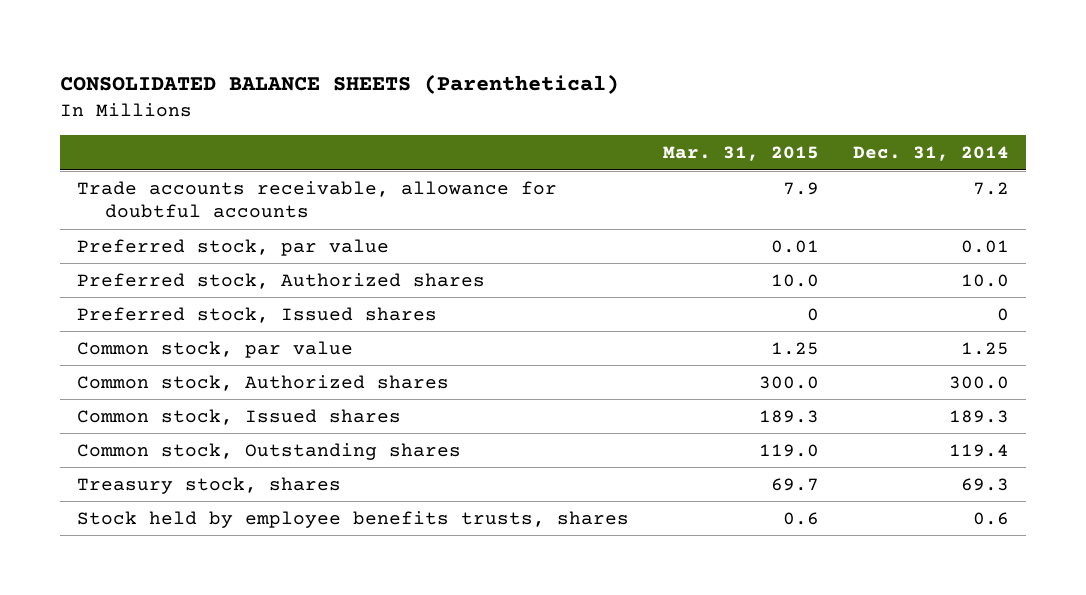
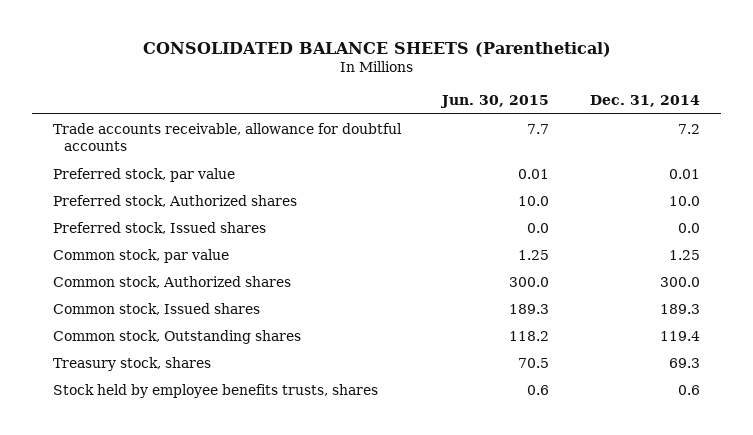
[663,146,820,162] Mar. 31, 2015 -> none
none -> [440,95,550,109] Jun. 30, 2015
[997,307,1010,321] 0 -> [678,222,701,233] 0.0

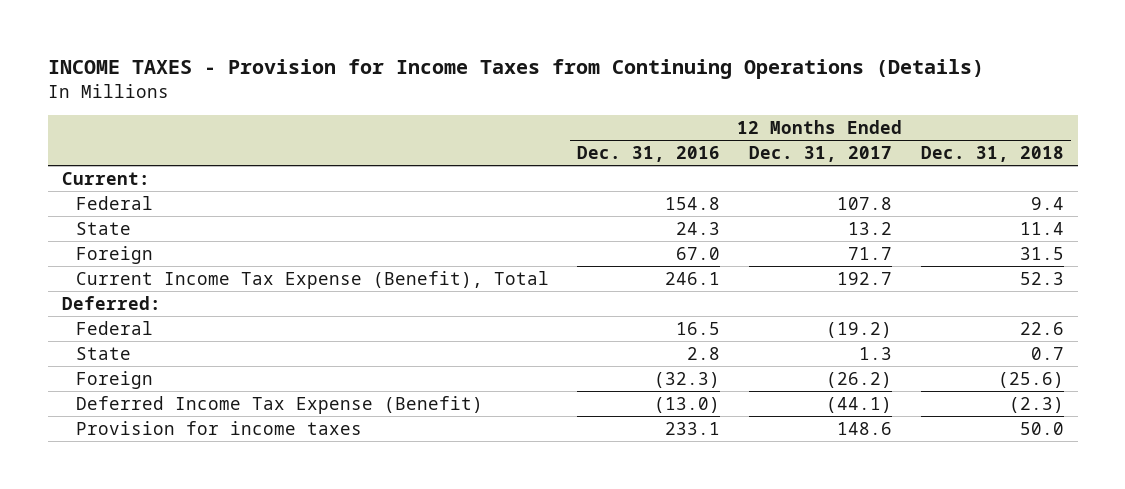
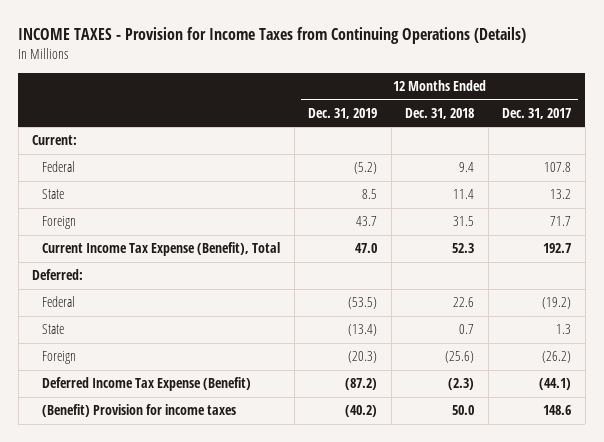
[577,145,721,162] Dec. 31, 2016 -> none
none -> [308,107,378,119] Dec. 31, 2019
[75,420,362,435] Provision for income taxes -> [42,404,237,418] (Benefit) Provision for income taxes

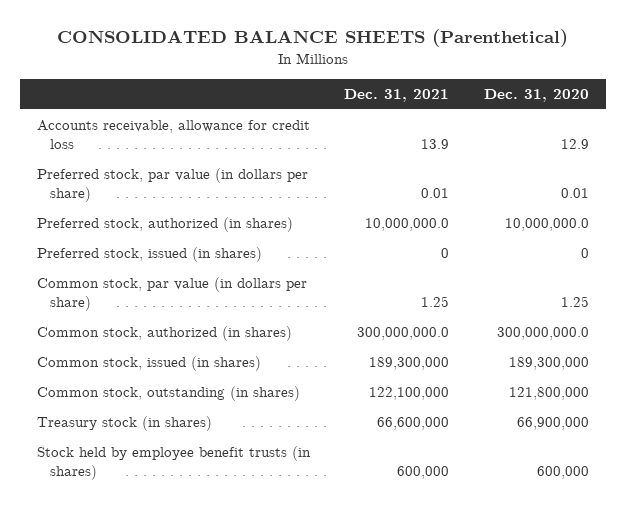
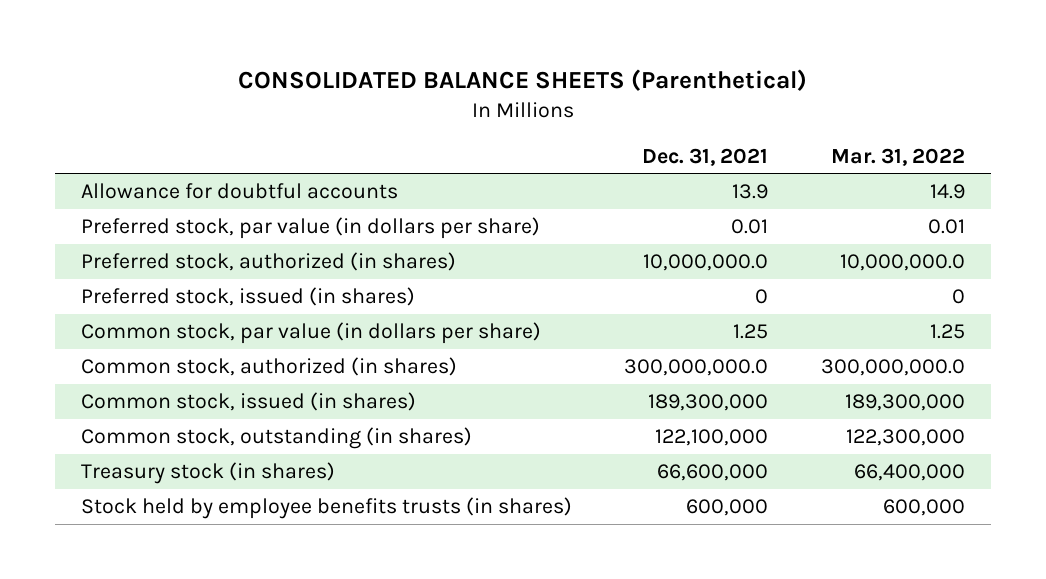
[483,88,589,102] Dec. 31, 2020 -> none
none -> [830,147,965,166] Mar. 31, 2022
[37,120,311,150] Accounts receivable, allowance for credit loss -> [81,183,399,200] Allowance for doubtful accounts
[37,446,312,481] Stock held by employee benefit trusts (in shares) -> [81,497,573,520] Stock held by employee benefits trusts (in shares)

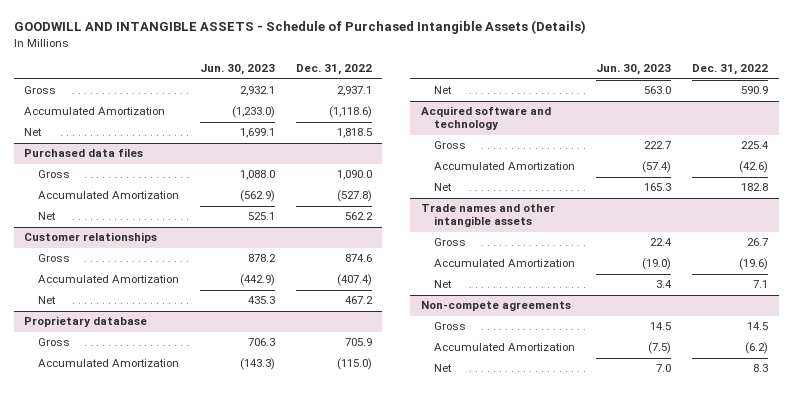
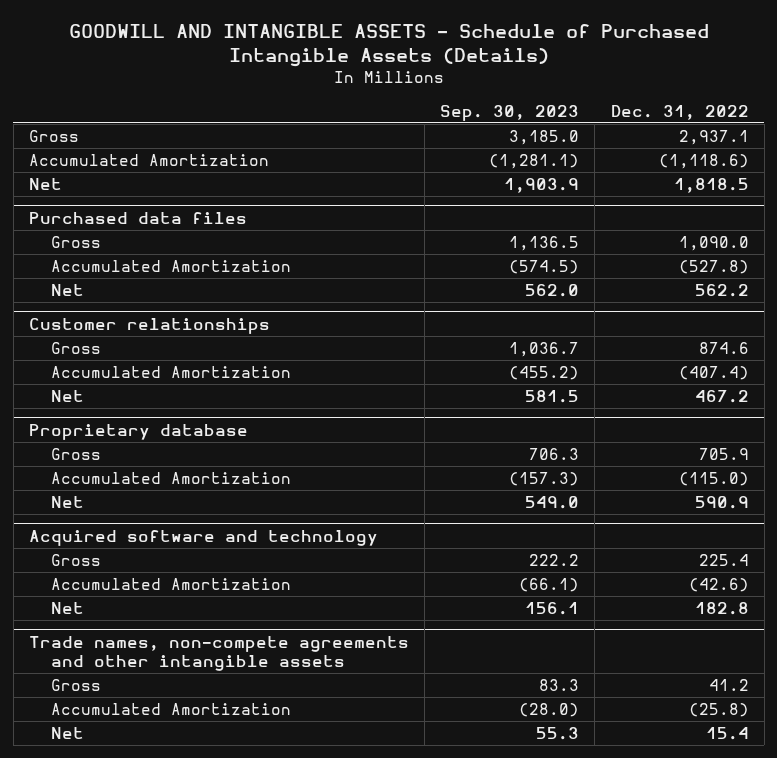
[199,64,275,76] Jun. 30, 2023 -> none
none -> [440,104,580,121] Sep. 30, 2023
[420,301,571,312] Non-compete agreements -> none
[434,322,467,331] Gross -> none
[434,343,576,352] Accumulated Amortization -> none
[434,364,453,373] Net -> none
[420,204,555,228] Trade names and other intangible assets -> [28,635,409,672] Trade names, non-compete agreements and other intangible assets
[747,238,769,247] 26.7 -> [708,678,749,691] 41.2
[739,258,769,271] (19.6) -> [688,702,749,717] (25.8)
[753,280,769,289] 7.1 -> [705,726,749,740] 15.4

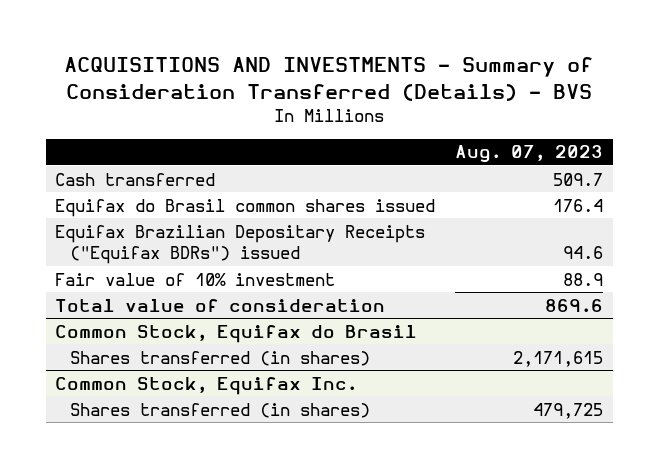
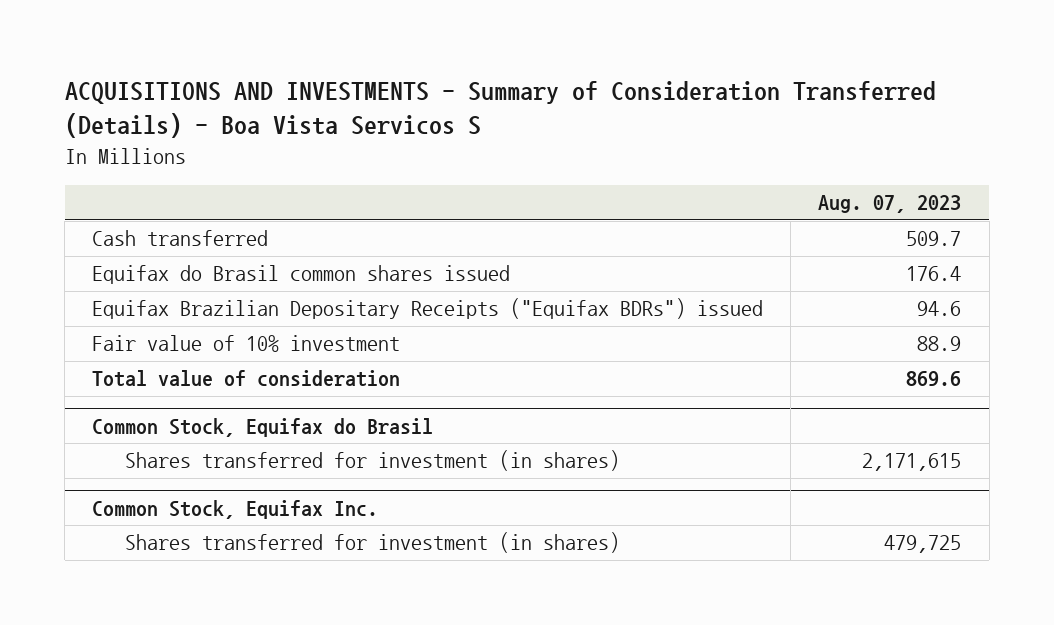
[64,57,594,101] ACQUISITIONS AND INVESTMENTS - Summary of Consideration Transferred (Details) - BVS -> [64,80,936,138] ACQUISITIONS AND INVESTMENTS - Summary of Consideration Transferred (Details) - Boa Vista Servicos S
[70,350,371,366] Shares transferred (in shares) -> [124,450,620,472] Shares transferred for investment (in shares)
[70,402,371,418] Shares transferred (in shares) -> [124,532,620,554] Shares transferred for investment (in shares)

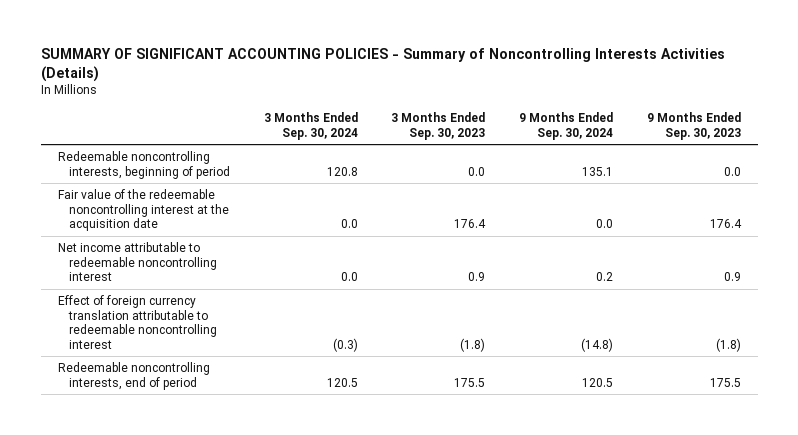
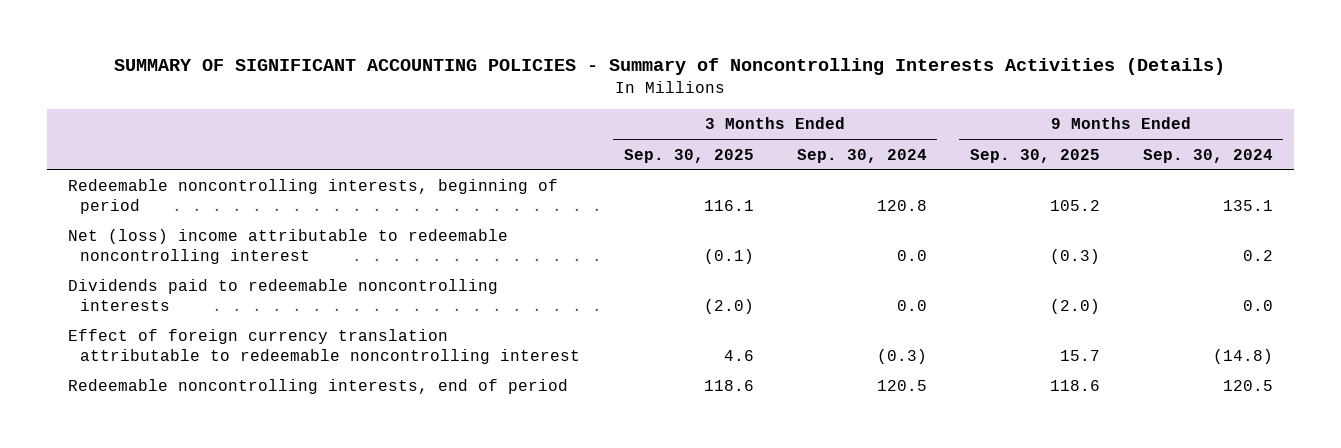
[391,111,486,140] 3 Months Ended Sep. 30, 2023 -> none
[646,111,741,140] 9 Months Ended Sep. 30, 2023 -> none
none -> [623,148,754,163] Sep. 30, 2025
none -> [969,148,1100,163] Sep. 30, 2025
[57,188,229,232] Fair value of the redeemable noncontrolling interest at the acquisition date -> none
[57,241,217,282] Net income attributable to redeemable noncontrolling interest -> [68,229,509,264] Net (loss) income attributable to redeemable noncontrolling interest
none -> [68,279,499,311] Dividends paid to redeemable noncontrolling interests

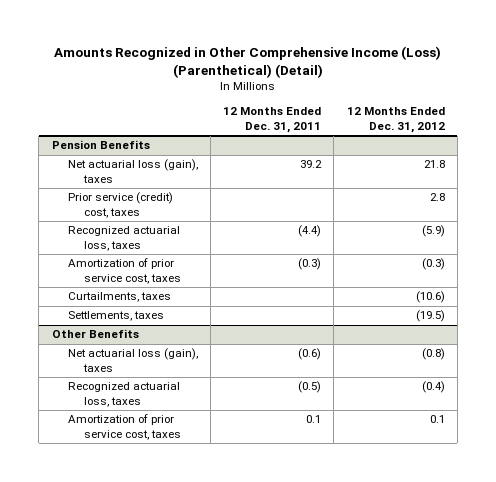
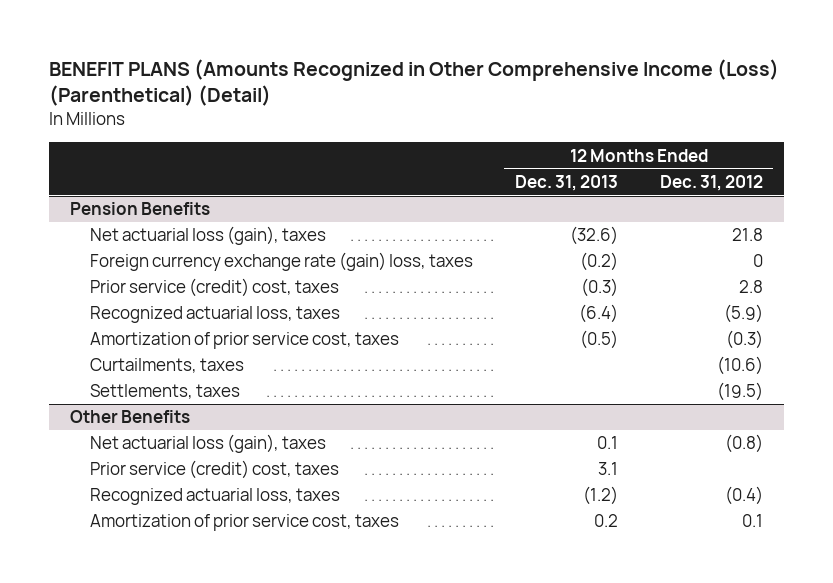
[54,45,442,78] Amounts Recognized in Other Comprehensive Income (Loss) (Parenthetical) (Detail) -> [49,58,780,107] BENEFIT PLANS (Amounts Recognized in Other Comprehensive Income (Loss) (Parenthetical) (Detail)
[223,107,322,133] 12 Months Ended Dec. 31, 2011 -> none
none -> [514,174,618,191] Dec. 31, 2013
none -> [89,252,473,272] Foreign currency exchange rate (gain) loss, taxes
none -> [89,460,339,480] Prior service (credit) cost, taxes

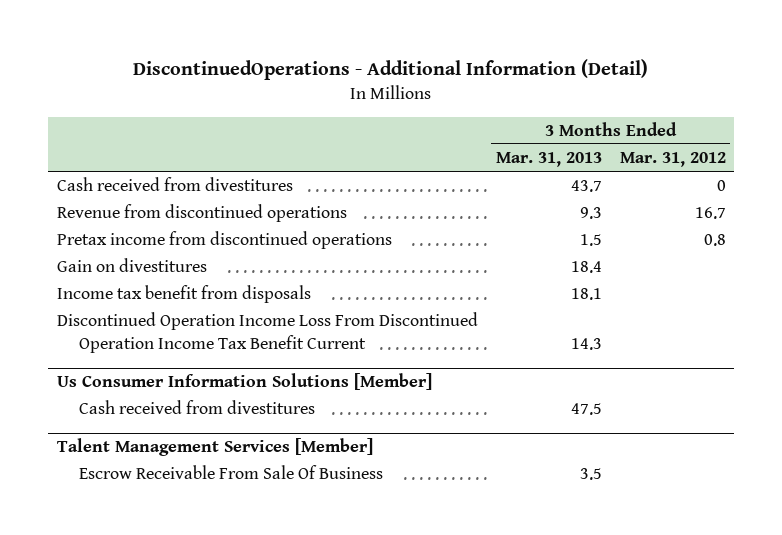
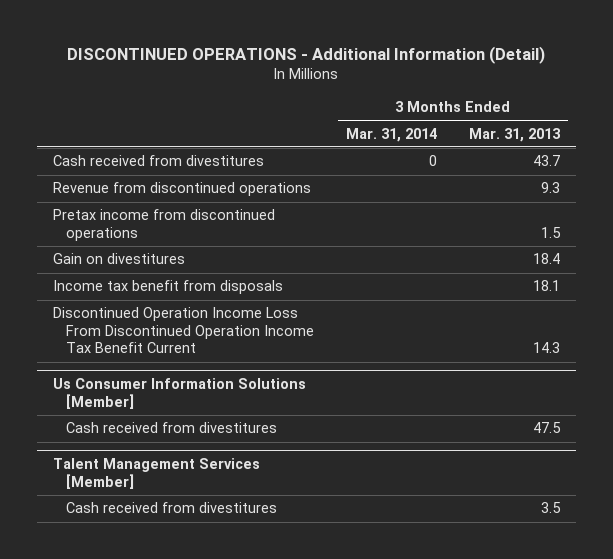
[133,59,649,81] DiscontinuedOperations - Additional Information (Detail) -> [67,45,546,64] DISCONTINUED OPERATIONS - Additional Information (Detail)
[619,151,726,167] Mar. 31, 2012 -> none
none -> [345,127,437,142] Mar. 31, 2014
[78,465,383,480] Escrow Receivable From Sale Of Business -> none
none -> [65,502,277,514] Cash received from divestitures

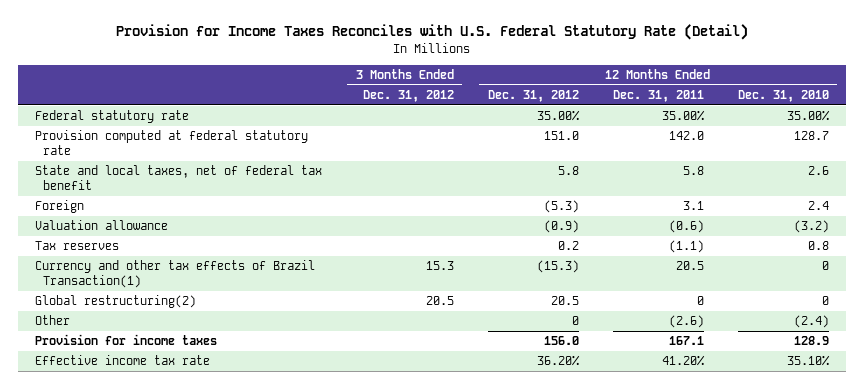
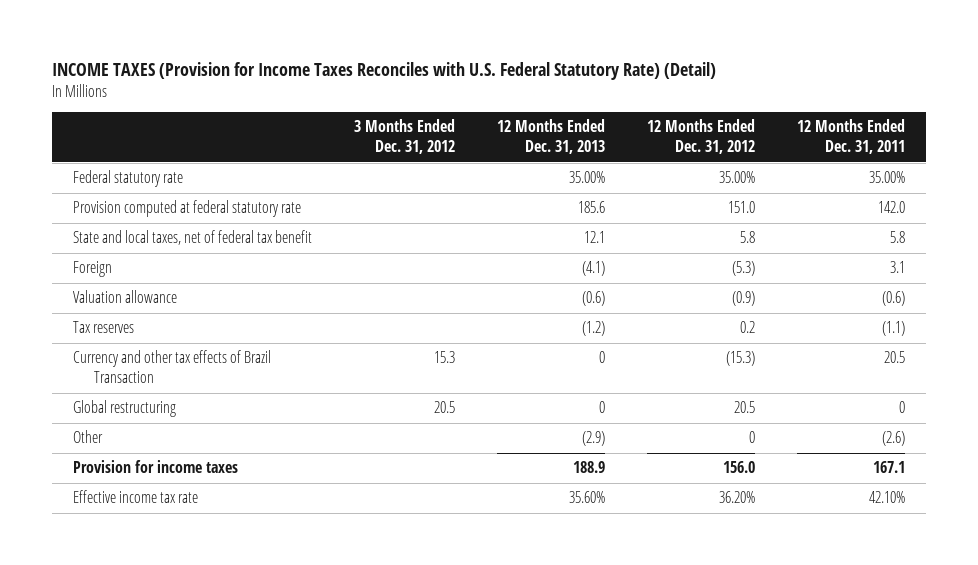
[115,24,748,41] Provision for Income Taxes Reconciles with U.S. Federal Statutory Rate (Detail) -> [52,62,717,81] INCOME TAXES (Provision for Income Taxes Reconciles with U.S. Federal Statutory Rate) (Detail)
[737,90,829,103] Dec. 31, 2010 -> none
none -> [497,119,606,155] 12 Months Ended Dec. 31, 2013
[34,260,315,289] Currency and other tax effects of Brazil Transaction(1) -> [73,350,272,384] Currency and other tax effects of Brazil Transaction
[34,295,196,309] Global restructuring(2) -> [73,400,177,418] Global restructuring
[661,355,705,367] 41.20% -> [868,491,905,504] 42.10%

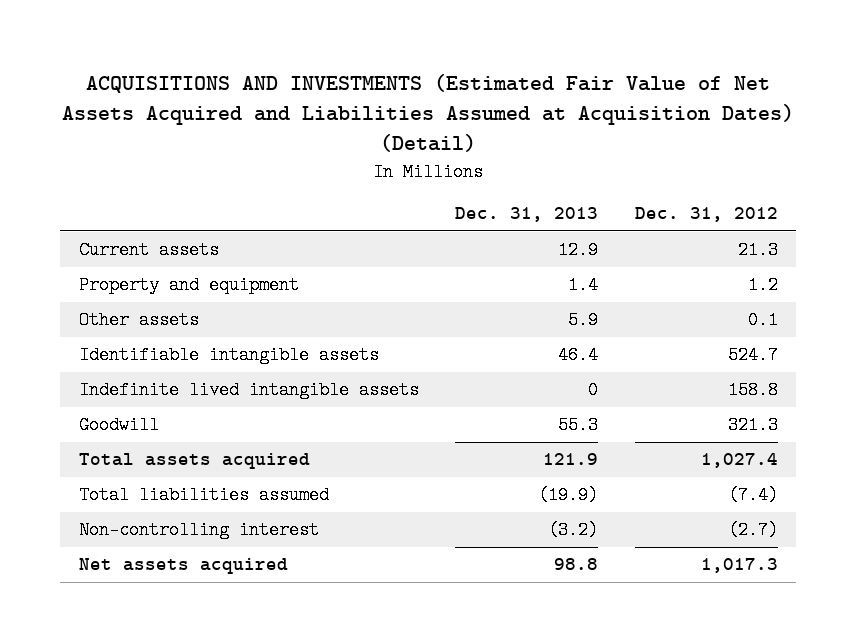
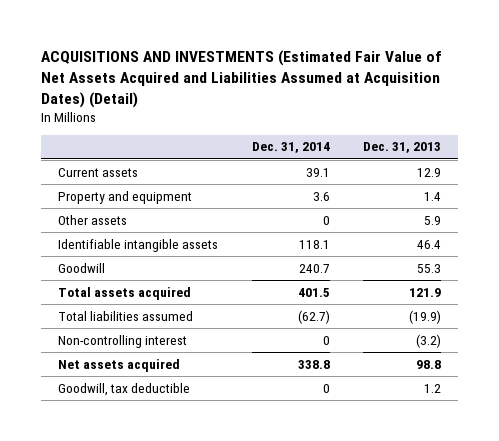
[634,207,778,223] Dec. 31, 2012 -> none
none -> [251,142,330,154] Dec. 31, 2014
[78,381,419,400] Indefinite lived intangible assets -> none
none -> [58,382,191,396] Goodwill, tax deductible

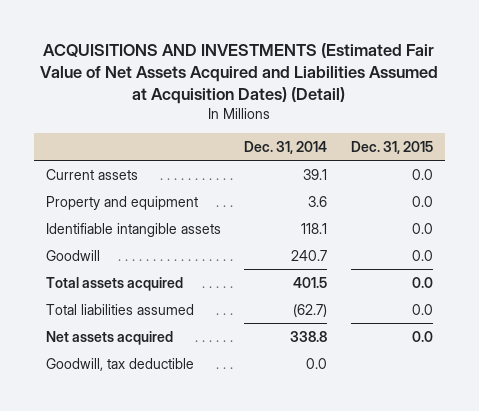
[363,142,442,154] Dec. 31, 2013 -> none
none -> [351,140,434,154] Dec. 31, 2015
[58,214,128,225] Other assets -> none
[58,334,188,348] Non-controlling interest -> none
[322,383,330,393] 0 -> [306,357,328,369] 0.0

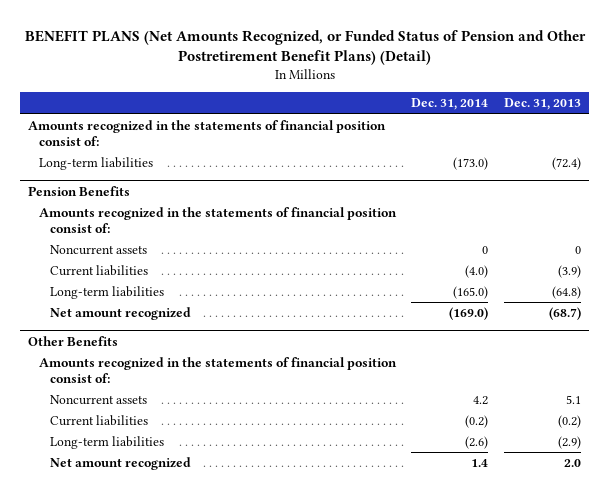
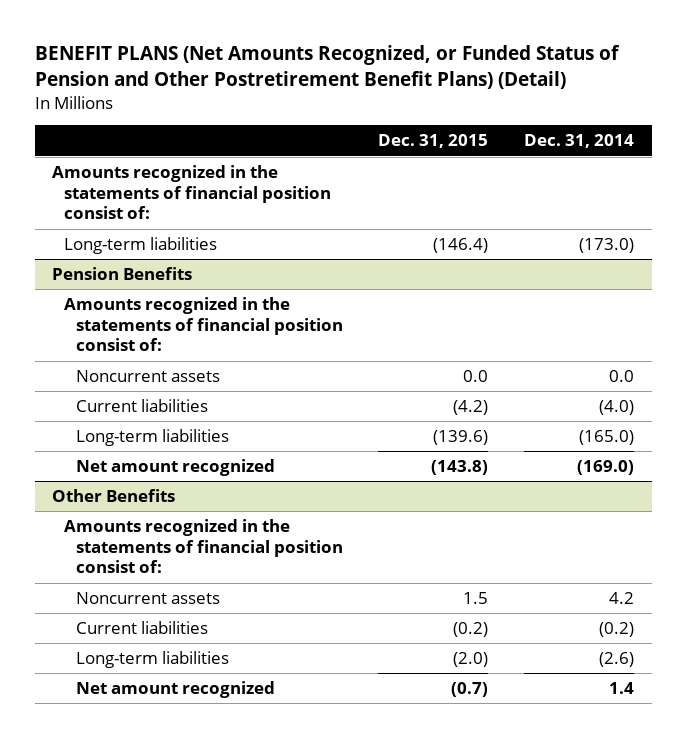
[504,98,582,111] Dec. 31, 2013 -> none
none -> [378,134,489,149] Dec. 31, 2015
[482,245,489,254] 0 -> [609,370,635,383] 0.0

